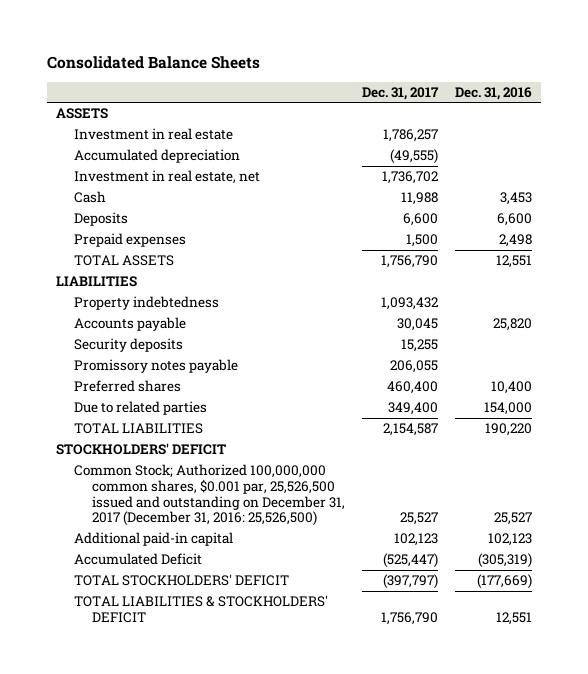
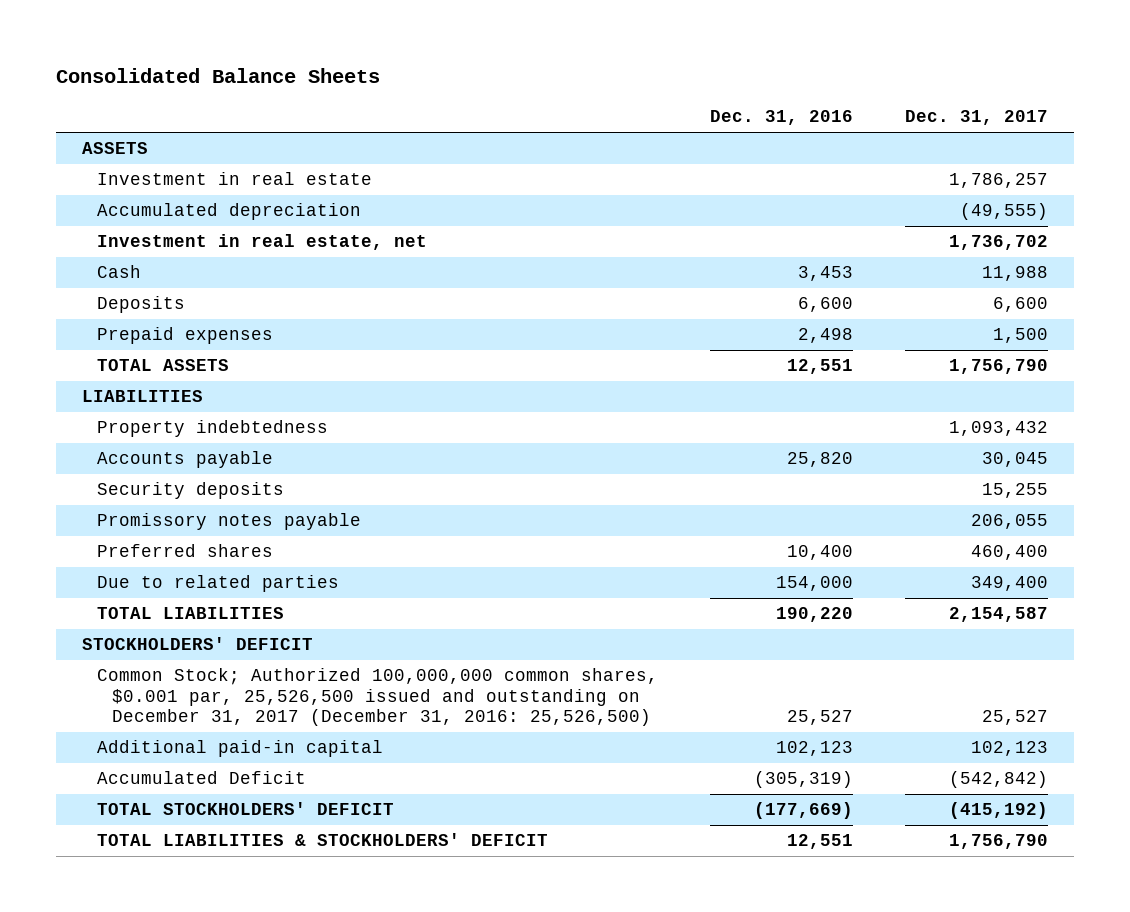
[382,553,438,569] (525,447) -> [949,771,1049,789] (542,842)
[382,574,438,590] (397,797) -> [949,802,1049,820] (415,192)

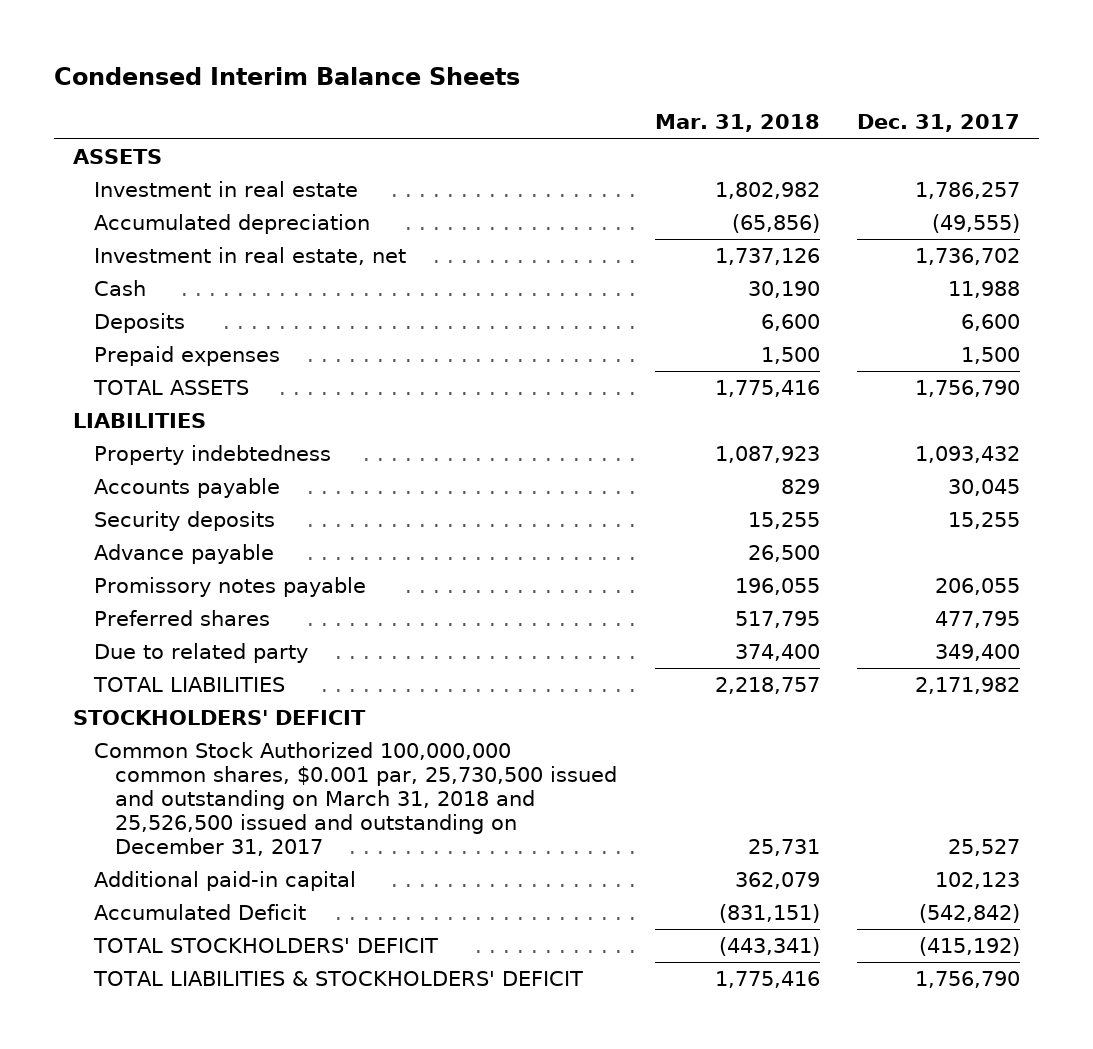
[55,68,380,84] Consolidated Balance Sheets -> [53,67,520,86] Condensed Interim Balance Sheets
[710,110,854,126] Dec. 31, 2016 -> none
none -> [654,114,820,133] Mar. 31, 2018
none -> [93,543,274,564] Advance payable
[971,545,1049,561] 460,400 -> [935,610,1021,628] 477,795
[96,575,339,593] Due to related parties -> [93,642,308,663] Due to related party
[949,607,1049,623] 2,154,587 -> [915,676,1021,694] 2,171,982
[96,668,658,727] Common Stock; Authorized 100,000,000 common shares, $0.001 par, 25,526,500 issued and outstanding on December 31, 2017 (December 31, 2016: 25,526,500) -> [93,741,617,857] Common Stock Authorized 100,000,000 common shares, $0.001 par, 25,730,500 issued and outstanding on March 31, 2018 and 25,526,500 issued and outstanding on December 31, 2017

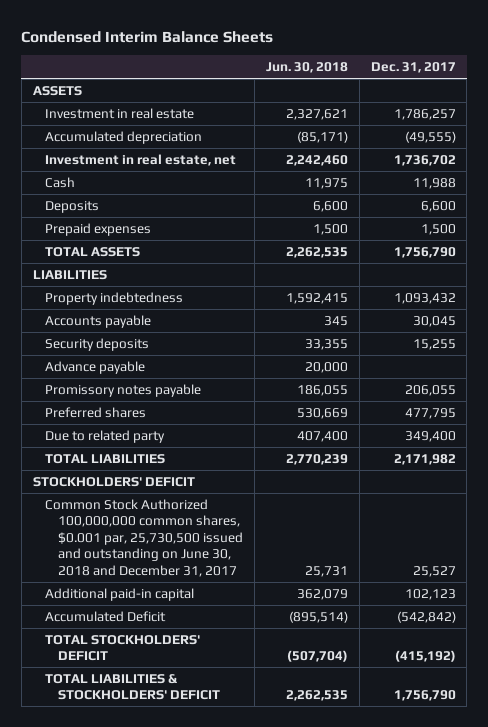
[654,114,820,133] Mar. 31, 2018 -> none
none -> [265,61,348,73] Jun. 30, 2018
[93,741,617,857] Common Stock Authorized 100,000,000 common shares, $0.001 par, 25,730,500 issued and outstanding on March 31, 2018 and 25,526,500 issued and outstanding on December 31, 2017 -> [45,498,244,577] Common Stock Authorized 100,000,000 common shares, $0.001 par, 25,730,500 issued and outstanding on June 30, 2018 and December 31, 2017

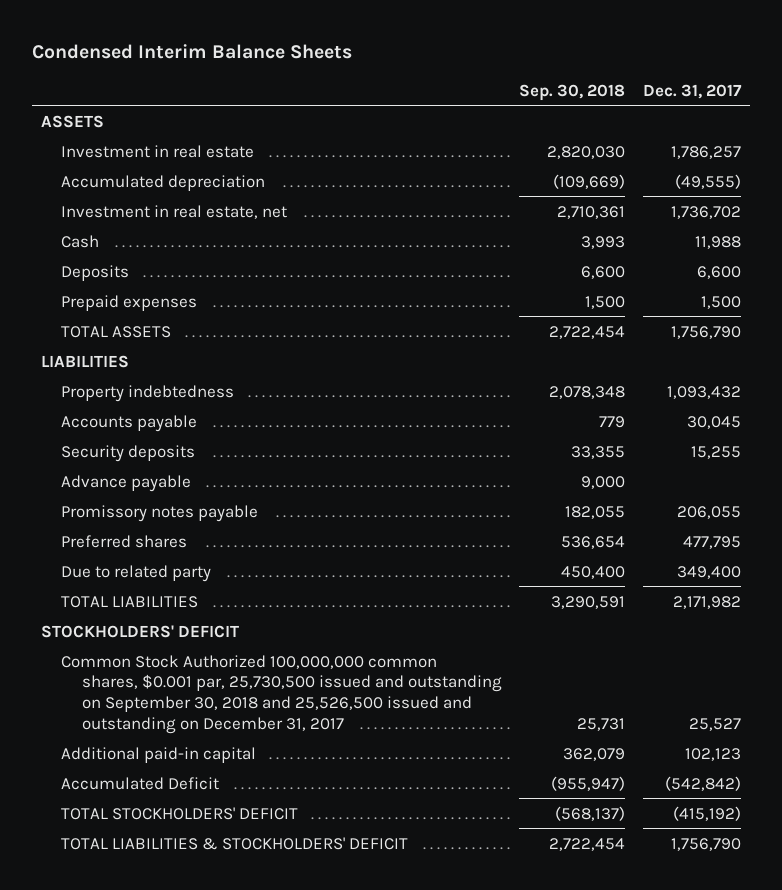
[265,61,348,73] Jun. 30, 2018 -> none
none -> [519,83,626,101] Sep. 30, 2018
[45,498,244,577] Common Stock Authorized 100,000,000 common shares, $0.001 par, 25,730,500 issued and outstanding on June 30, 2018 and December 31, 2017 -> [61,654,502,734] Common Stock Authorized 100,000,000 common shares, $0.001 par, 25,730,500 issued and outstanding on September 30, 2018 and 25,526,500 issued and outstanding on December 31, 2017

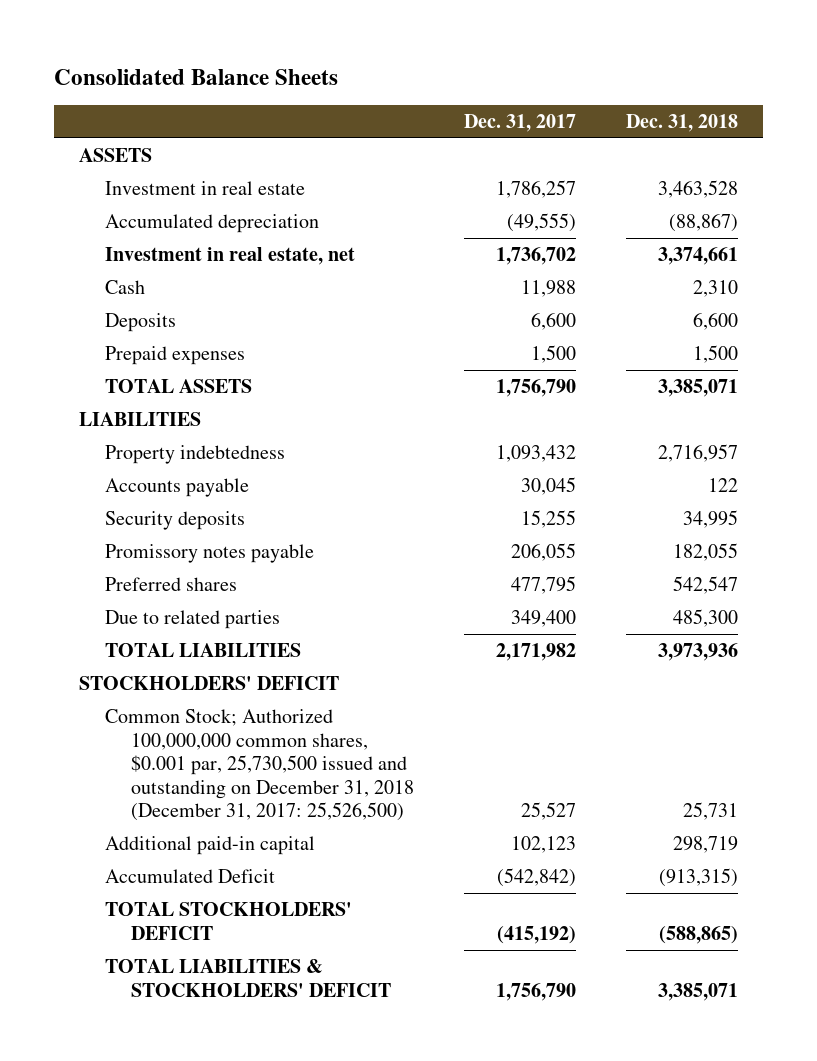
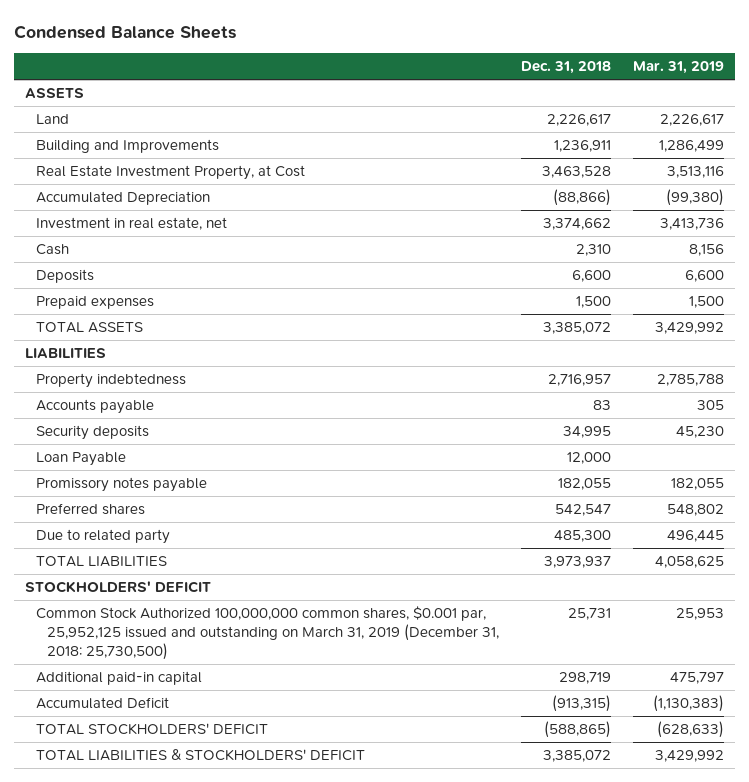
[53,68,338,85] Consolidated Balance Sheets -> [13,24,236,39] Condensed Balance Sheets
[464,113,577,132] Dec. 31, 2017 -> none
none -> [633,61,725,75] Mar. 31, 2019
none -> [35,114,69,125] Land
none -> [35,139,219,154] Building and Improvements
[104,181,305,196] Investment in real estate -> [35,165,305,181] Real Estate Investment Property, at Cost
[104,214,319,234] Accumulated depreciation -> [35,191,210,206] Accumulated Depreciation
[669,213,739,233] (88,867) -> [553,189,612,207] (88,866)
[658,247,739,266] 3,374,661 -> [543,218,612,231] 3,374,662
[658,379,739,398] 3,385,071 -> [543,322,612,335] 3,385,072
[708,478,739,493] 122 -> [593,400,612,411] 83
none -> [35,452,126,467] Loan Payable
[104,610,280,630] Due to related parties -> [35,529,170,545] Due to related party
[658,643,739,662] 3,973,936 -> [544,556,612,569] 3,973,937
[104,709,414,821] Common Stock; Authorized 100,000,000 common shares, $0.001 par, 25,730,500 issued and outstanding on December 31, 2018 (December 31, 2017: 25,526,500) -> [35,606,500,660] Common Stock Authorized 100,000,000 common shares, $0.001 par, 25,952,125 issued and outstanding on March 31, 2019 (December 31, 2018: 25,730,500)
[658,982,739,1001] 3,385,071 -> [543,750,612,763] 3,385,072

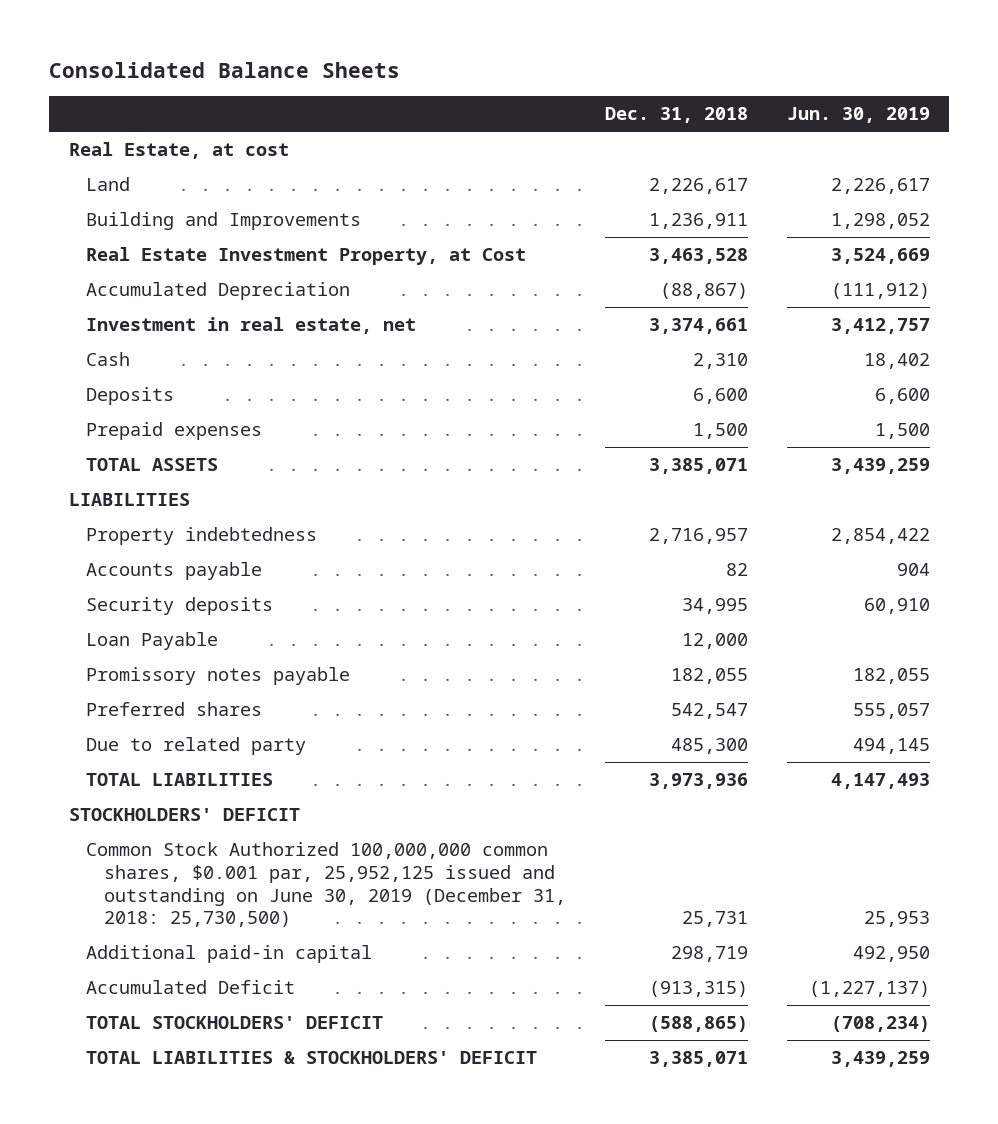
[13,24,236,39] Condensed Balance Sheets -> [49,61,401,78] Consolidated Balance Sheets
[633,61,725,75] Mar. 31, 2019 -> none
none -> [786,107,930,124] Jun. 30, 2019
[24,88,84,99] ASSETS -> none
none -> [68,142,289,160] Real Estate, at cost
[553,189,612,207] (88,866) -> [659,283,748,300] (88,867)
[543,218,612,231] 3,374,662 -> [648,318,748,335] 3,374,661
[543,322,612,335] 3,385,072 -> [648,458,748,475] 3,385,071
[593,400,612,411] 83 -> [725,563,748,577] 82
[544,556,612,569] 3,973,937 -> [648,773,748,790] 3,973,936
[35,606,500,660] Common Stock Authorized 100,000,000 common shares, $0.001 par, 25,952,125 issued and outstanding on March 31, 2019 (December 31, 2018: 25,730,500) -> [86,842,566,928] Common Stock Authorized 100,000,000 common shares, $0.001 par, 25,952,125 issued and outstanding on June 30, 2019 (December 31, 2018: 25,730,500)
[543,750,612,763] 3,385,072 -> [648,1051,748,1068] 3,385,071

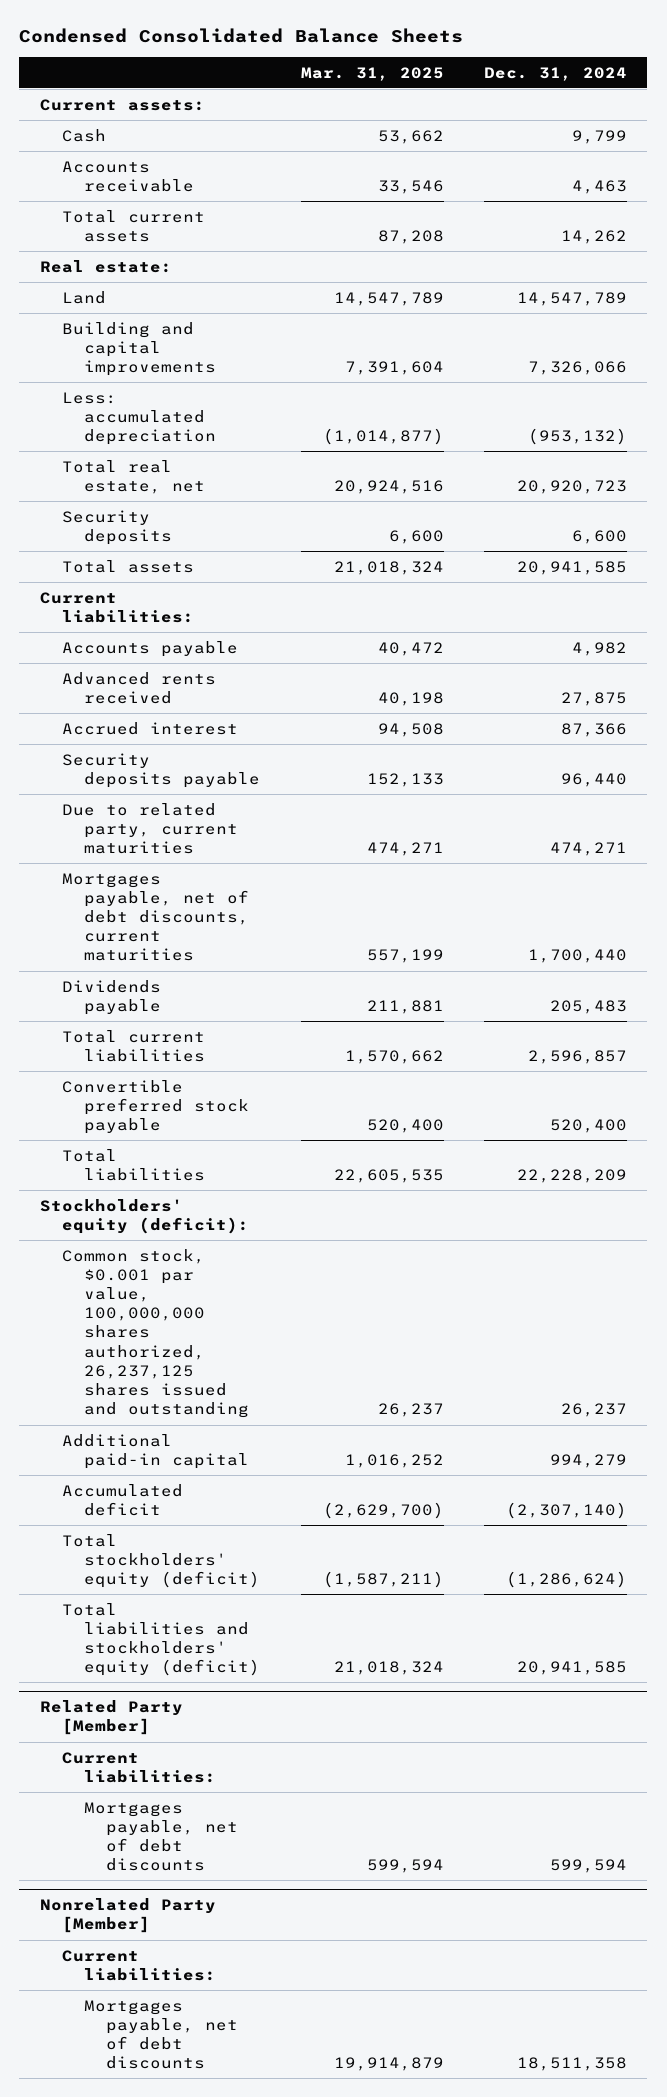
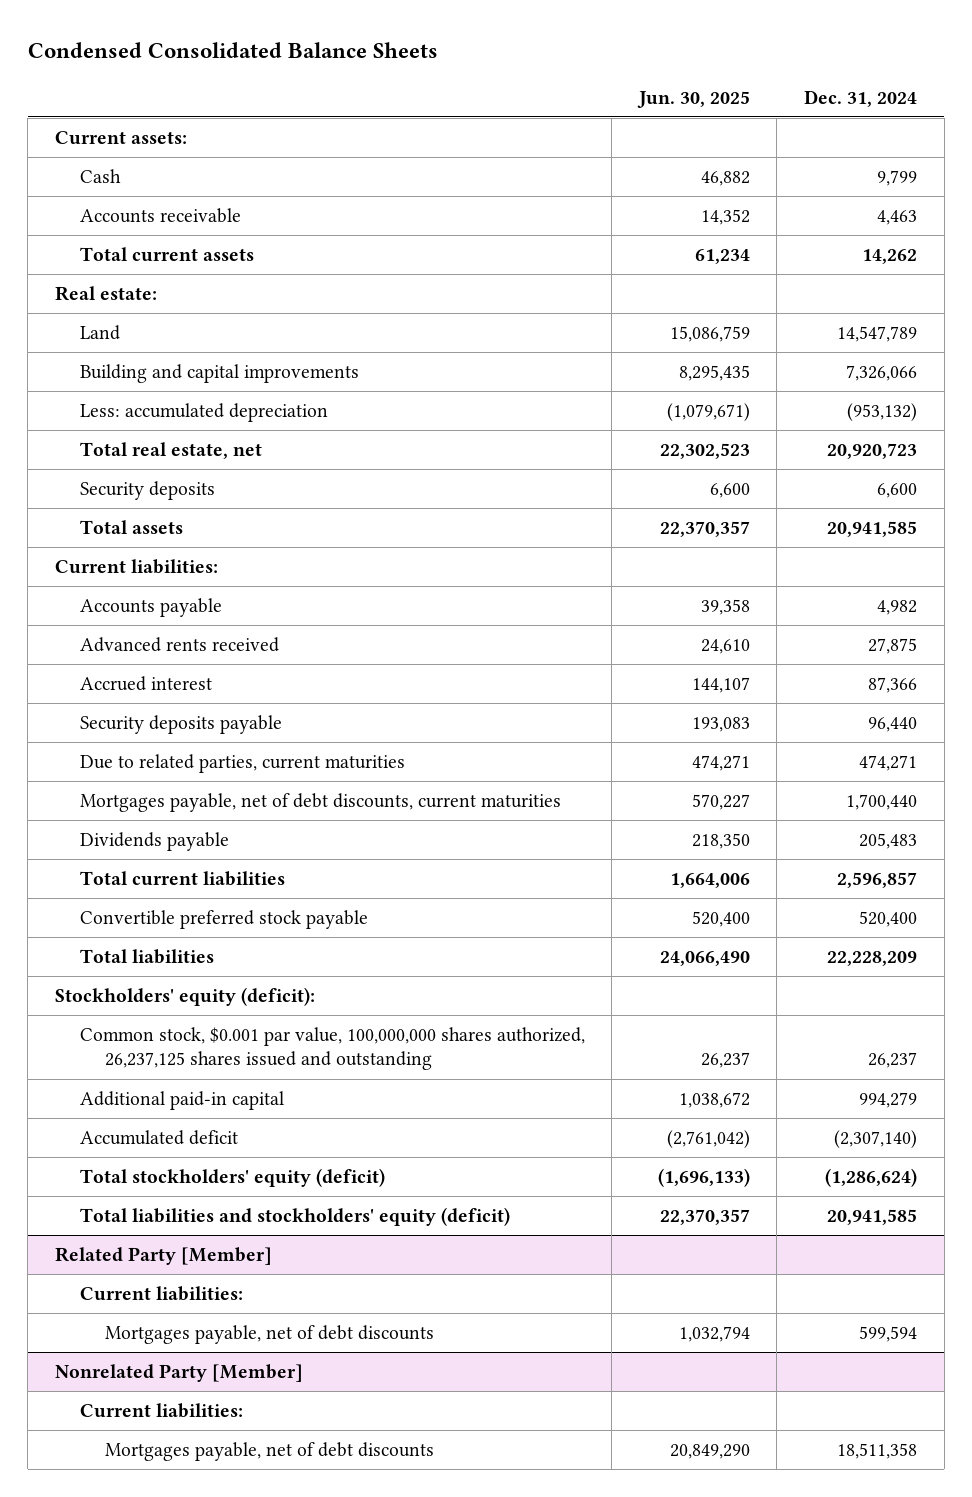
[300,66,444,81] Mar. 31, 2025 -> none
none -> [636,90,750,108] Jun. 30, 2025
[61,802,239,855] Due to related party, current maturities -> [79,754,405,774] Due to related parties, current maturities

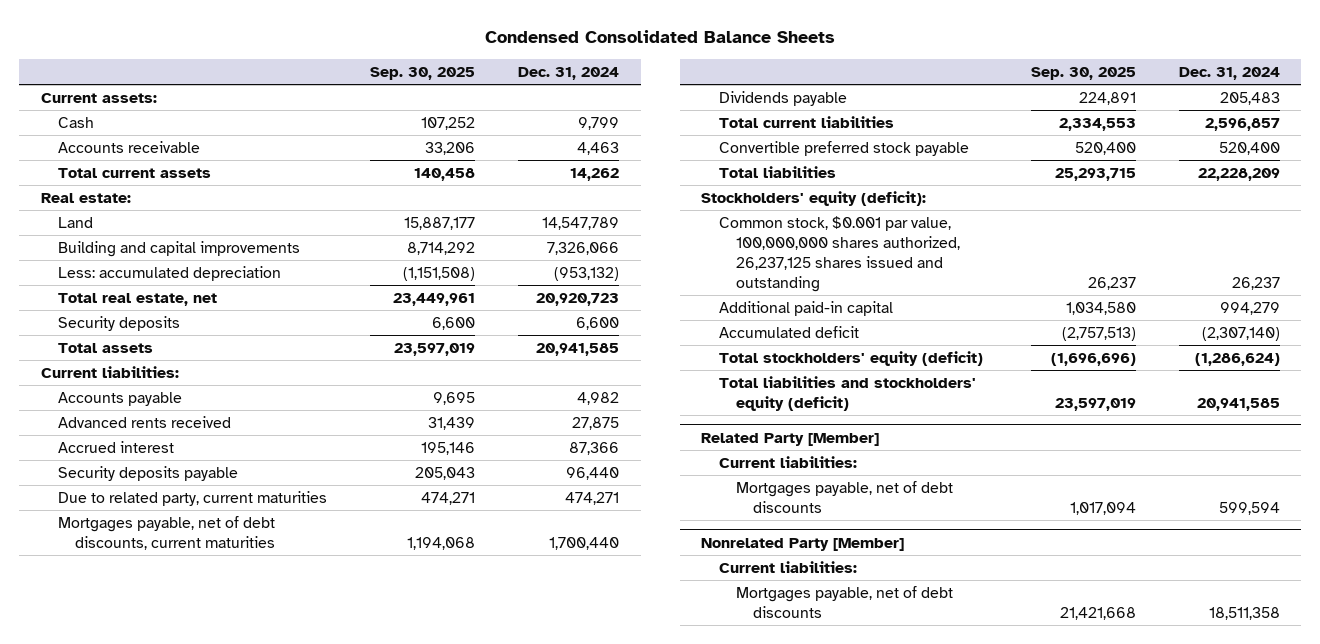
[636,90,750,108] Jun. 30, 2025 -> none
none -> [369,66,475,80] Sep. 30, 2025
[79,754,405,774] Due to related parties, current maturities -> [57,491,327,507] Due to related party, current maturities

